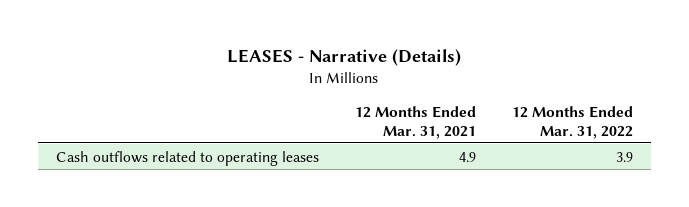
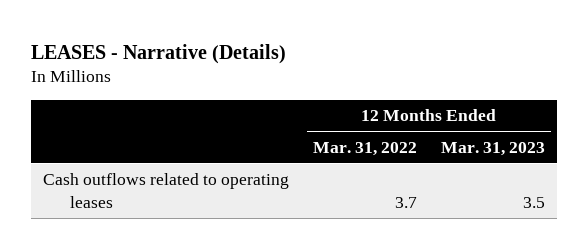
[354,105,476,139] 12 Months Ended Mar. 31, 2021 -> none
none -> [441,141,546,156] Mar. 31, 2023
[615,151,633,162] 3.9 -> [395,197,418,209] 3.7

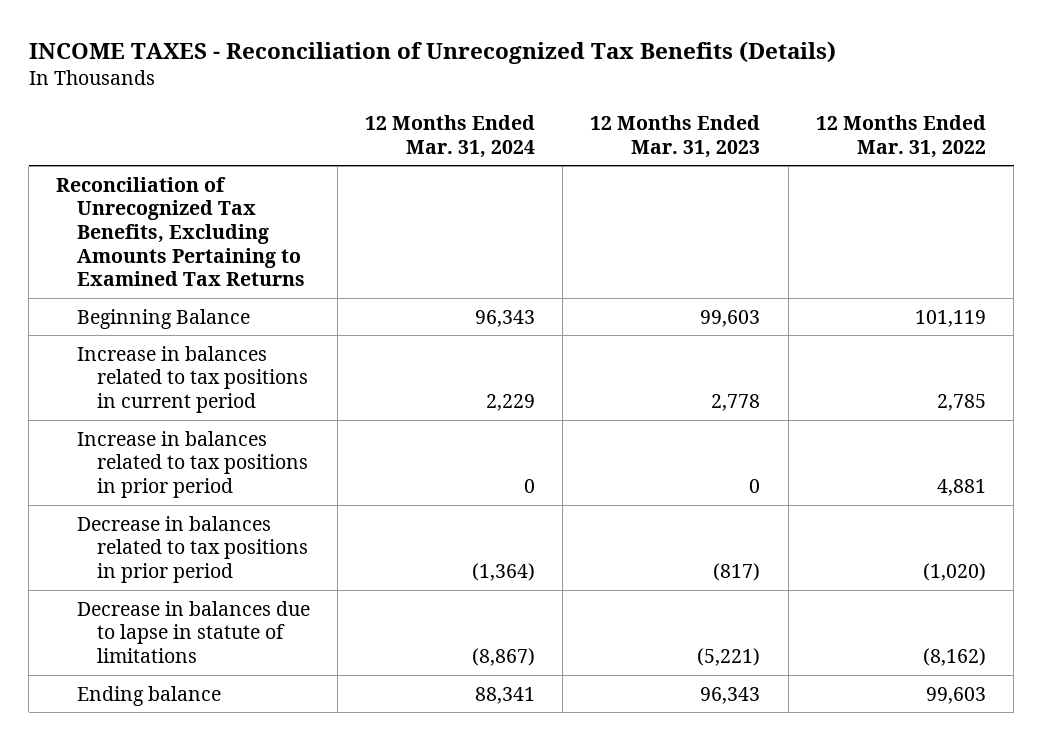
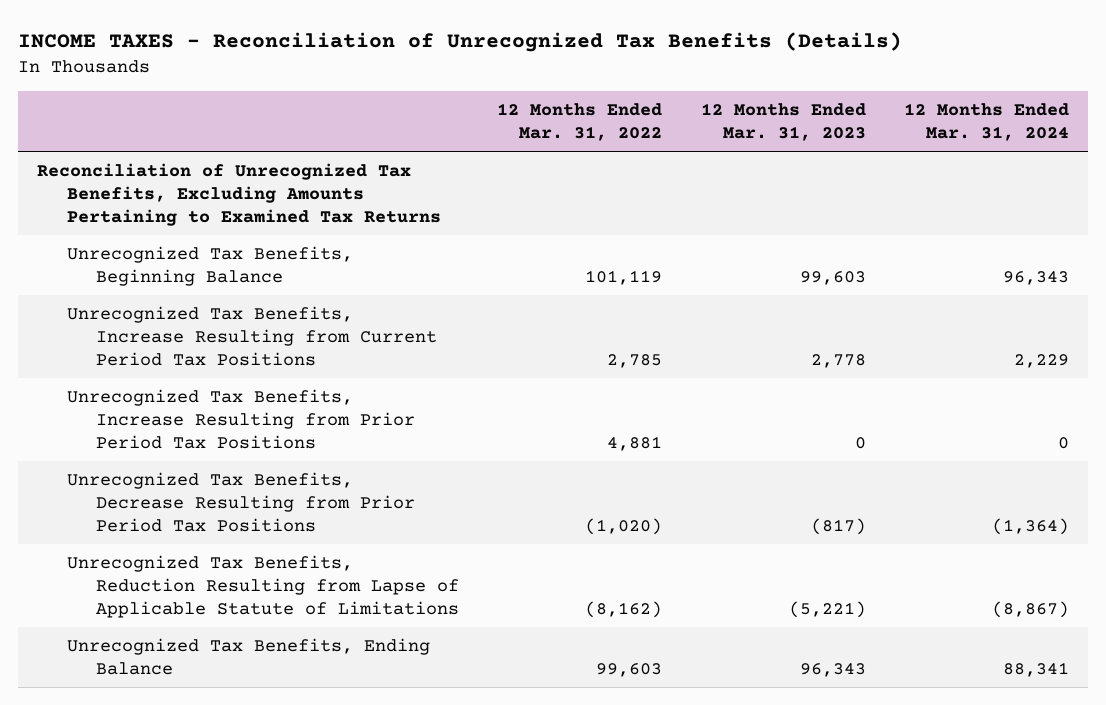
[76,308,250,329] Beginning Balance -> [66,246,353,286] Unrecognized Tax Benefits, Beginning Balance
[76,345,308,413] Increase in balances related to tax positions in current period -> [66,306,438,366] Unrecognized Tax Benefits, Increase Resulting from Current Period Tax Positions
[76,430,308,498] Increase in balances related to tax positions in prior period -> [66,389,416,449] Unrecognized Tax Benefits, Increase Resulting from Prior Period Tax Positions
[76,515,308,583] Decrease in balances related to tax positions in prior period -> [66,472,416,532] Unrecognized Tax Benefits, Decrease Resulting from Prior Period Tax Positions
[76,600,310,663] Decrease in balances due to lapse in statute of limitations -> [66,555,460,618] Unrecognized Tax Benefits, Reduction Resulting from Lapse of Applicable Statute of Limitations
[76,685,221,706] Ending balance -> [66,638,430,675] Unrecognized Tax Benefits, Ending Balance

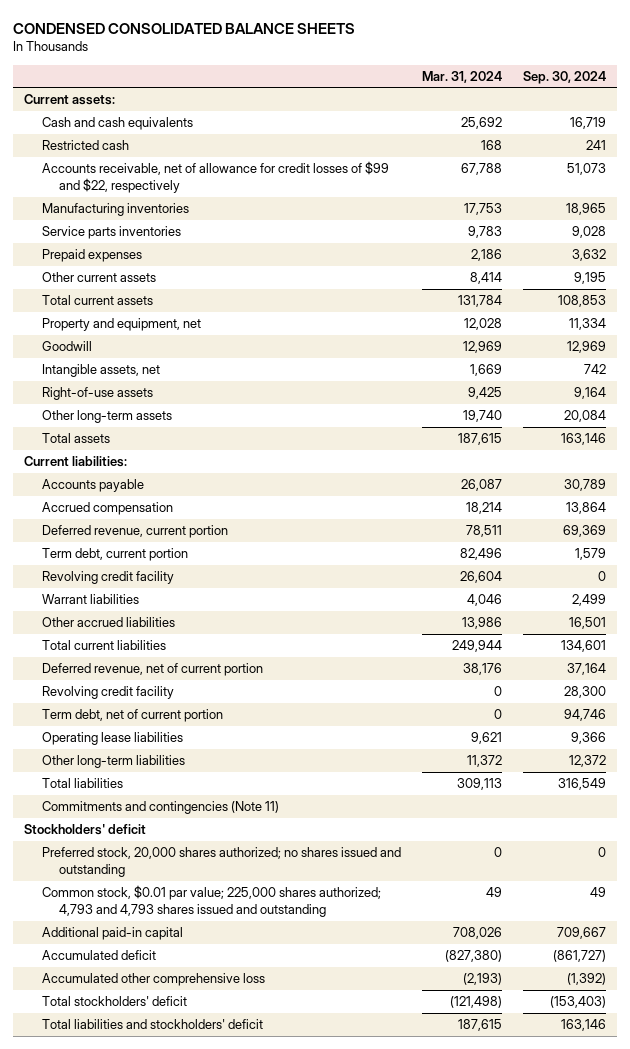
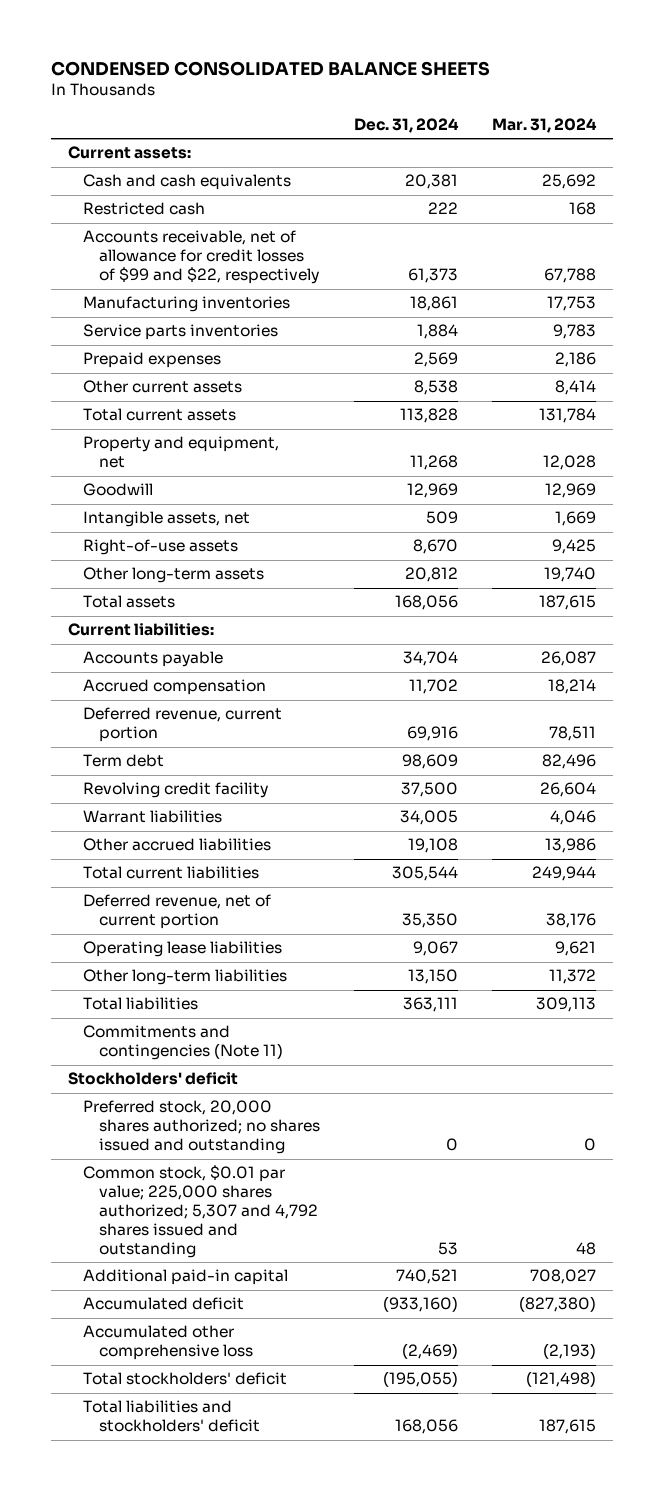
[523,70,607,84] Sep. 30, 2024 -> none
none -> [353,117,459,133] Dec. 31, 2024
[41,548,188,562] Term debt, current portion -> [83,754,165,768] Term debt
[41,686,174,700] Revolving credit facility -> none
[41,709,223,723] Term debt, net of current portion -> none
[41,885,381,918] Common stock, $0.01 par value; 225,000 shares authorized; 4,793 and 4,793 shares issued and outstanding -> [83,1165,318,1259] Common stock, $0.01 par value; 225,000 shares authorized; 5,307 and 4,792 shares issued and outstanding
[485,887,502,898] 49 -> [575,1242,596,1256] 48
[452,927,502,940] 708,026 -> [529,1269,596,1285] 708,027

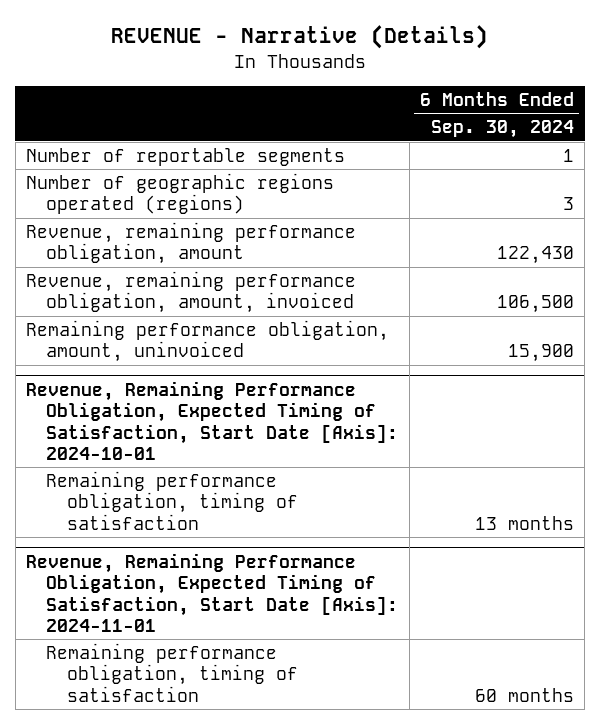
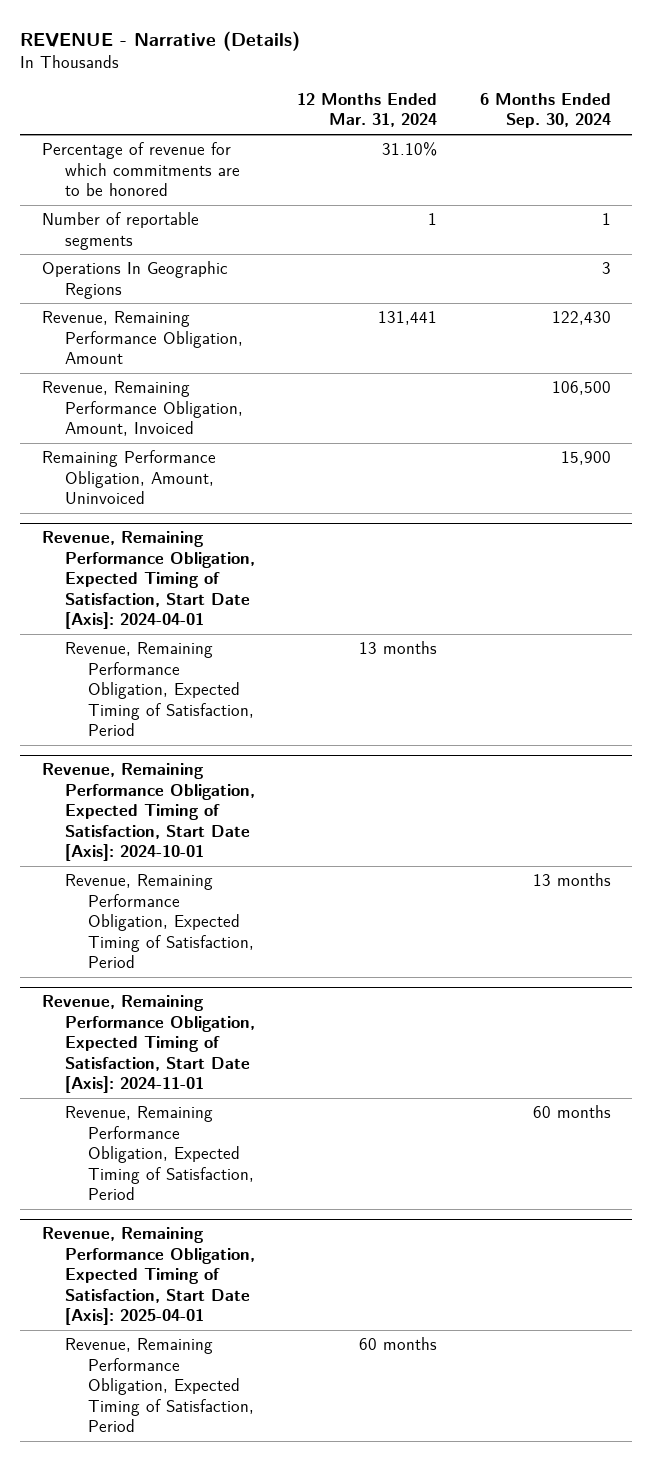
none -> [297,92,438,128] 12 Months Ended Mar. 31, 2024
none -> [41,142,240,197] Percentage of revenue for which commitments are to be honored
[25,172,334,215] Number of geographic regions operated (regions) -> [41,261,228,299] Operations In Geographic Regions
[25,221,356,265] Revenue, remaining performance obligation, amount -> [41,311,243,365] Revenue, Remaining Performance Obligation, Amount
[25,270,356,314] Revenue, remaining performance obligation, amount, invoiced -> [41,381,243,437] Revenue, Remaining Performance Obligation, Amount, Invoiced
[25,319,389,363] Remaining performance obligation, amount, uninvoiced -> [41,450,216,505] Remaining Performance Obligation, Amount, Uninvoiced
none -> [41,531,255,630] Revenue, Remaining Performance Obligation, Expected Timing of Satisfaction, Start Date [Axis]: 2024-04-01
none -> [64,642,254,737] Revenue, Remaining Performance Obligation, Expected Timing of Satisfaction, Period
[46,470,298,530] Remaining performance obligation, timing of satisfaction -> [64,874,254,969] Revenue, Remaining Performance Obligation, Expected Timing of Satisfaction, Period
[46,642,298,702] Remaining performance obligation, timing of satisfaction -> [64,1106,254,1201] Revenue, Remaining Performance Obligation, Expected Timing of Satisfaction, Period
none -> [41,1227,255,1326] Revenue, Remaining Performance Obligation, Expected Timing of Satisfaction, Start Date [Axis]: 2025-04-01
none -> [64,1338,254,1433] Revenue, Remaining Performance Obligation, Expected Timing of Satisfaction, Period

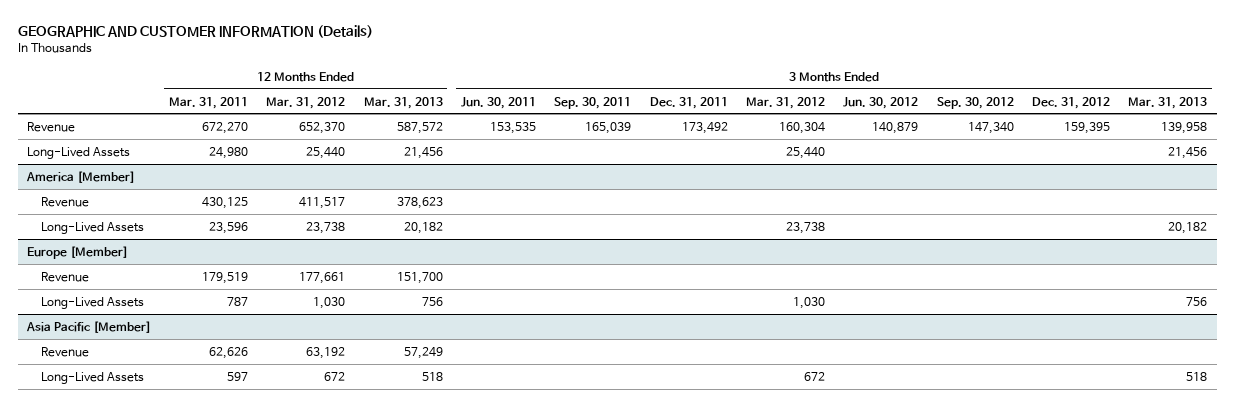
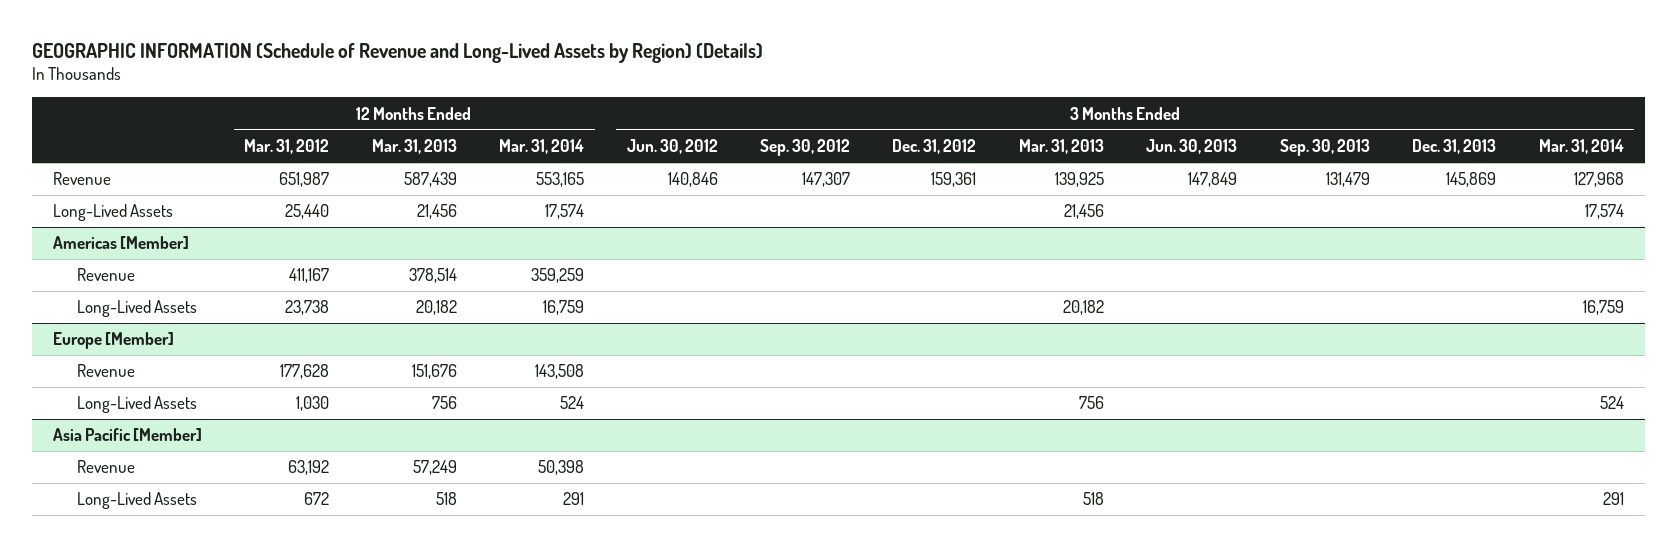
[17,25,373,39] GEOGRAPHIC AND CUSTOMER INFORMATION (Details) -> [31,42,763,63] GEOGRAPHIC INFORMATION (Schedule of Revenue and Long-Lived Assets by Region) (Details)
[169,96,249,109] Mar. 31, 2011 -> none
[461,96,537,109] Jun. 30, 2011 -> none
[554,96,632,109] Sep. 30, 2011 -> none
[649,96,728,109] Dec. 31, 2011 -> none
[746,96,826,109] Mar. 31, 2012 -> none
none -> [499,139,585,155] Mar. 31, 2014
none -> [1146,139,1238,155] Jun. 30, 2013
none -> [1279,139,1370,157] Sep. 30, 2013
none -> [1412,139,1497,155] Dec. 31, 2013
none -> [1538,139,1624,155] Mar. 31, 2014
[299,121,346,134] 652,370 -> [279,172,330,188] 651,987
[396,121,443,134] 587,572 -> [403,172,457,188] 587,439
[872,121,919,134] 140,879 -> [667,172,718,188] 140,846
[967,121,1014,134] 147,340 -> [802,172,851,188] 147,307
[1064,121,1111,134] 159,395 -> [931,172,977,188] 159,361
[1161,121,1208,134] 139,958 -> [1054,172,1104,188] 139,925
[25,170,135,183] America [Member] -> [52,236,189,250] Americas [Member]
[299,196,346,209] 411,517 -> [289,268,330,284] 411,167
[396,196,443,209] 378,623 -> [408,268,457,284] 378,514
[299,271,346,284] 177,661 -> [280,364,330,380] 177,628
[396,271,443,284] 151,700 -> [411,364,457,380] 151,676

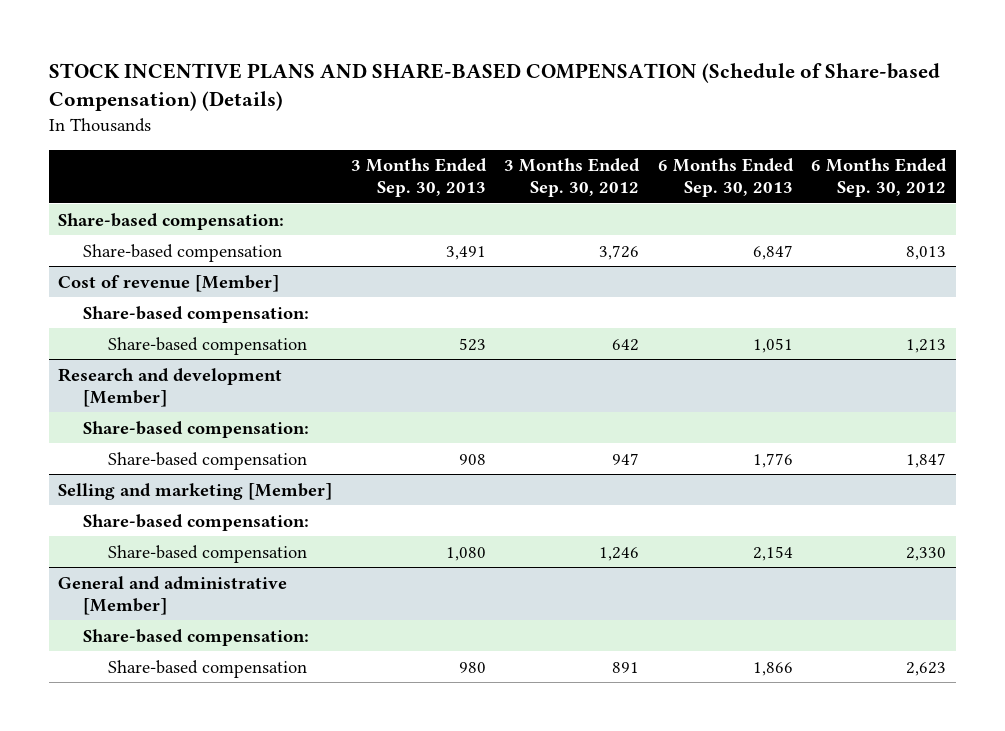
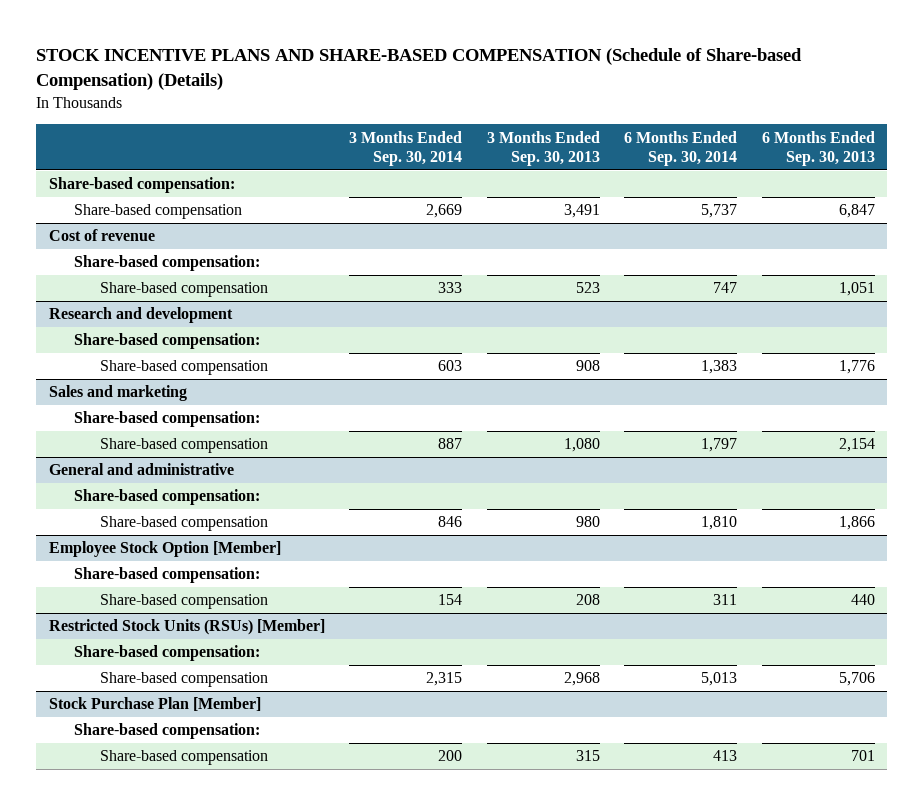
[504,158,641,198] 3 Months Ended Sep. 30, 2012 -> none
[811,158,948,198] 6 Months Ended Sep. 30, 2012 -> none
none -> [349,130,463,167] 3 Months Ended Sep. 30, 2014
none -> [624,130,738,167] 6 Months Ended Sep. 30, 2014
[58,274,280,292] Cost of revenue [Member] -> [48,229,155,242] Cost of revenue
[58,367,283,407] Research and development [Member] -> [48,307,233,324] Research and development
[58,482,333,500] Selling and marketing [Member] -> none
none -> [48,385,187,402] Sales and marketing
[58,575,288,615] General and administrative [Member] -> [48,463,234,476] General and administrative
none -> [48,541,281,558] Employee Stock Option [Member]
none -> [74,567,261,584] Share-based compensation:
none -> [99,594,268,610] Share-based compensation
none -> [48,619,325,636] Restricted Stock Units (RSUs) [Member]
none -> [74,645,261,662] Share-based compensation:
none -> [99,672,268,688] Share-based compensation
none -> [48,697,261,712] Stock Purchase Plan [Member]
none -> [74,723,261,740] Share-based compensation:
none -> [99,750,268,766] Share-based compensation

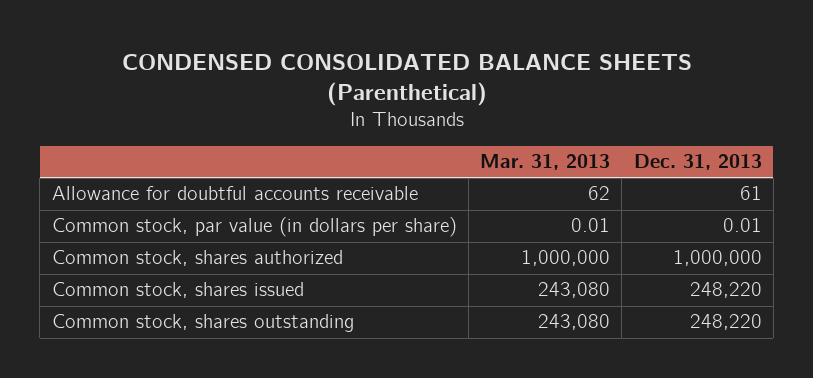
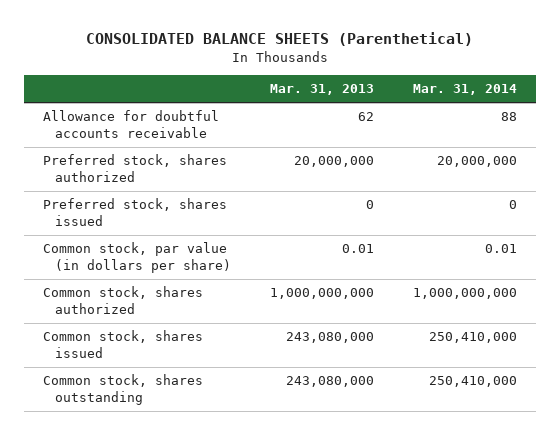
[121,53,692,106] CONDENSED CONSOLIDATED BALANCE SHEETS (Parenthetical) -> [86,32,474,47] CONSOLIDATED BALANCE SHEETS (Parenthetical)
[633,153,762,170] Dec. 31, 2013 -> none
none -> [412,84,517,96] Mar. 31, 2014
none -> [43,154,228,183] Preferred stock, shares authorized
none -> [43,198,228,227] Preferred stock, shares issued
[521,250,611,267] 1,000,000 -> [269,288,374,300] 1,000,000,000
[538,282,611,299] 243,080 -> [285,332,374,344] 243,080,000
[538,314,611,331] 243,080 -> [285,376,374,388] 243,080,000

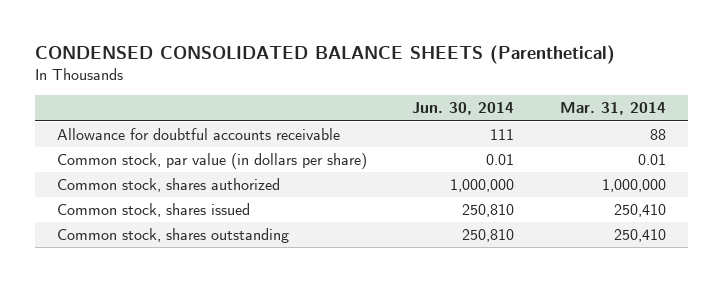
[86,32,474,47] CONSOLIDATED BALANCE SHEETS (Parenthetical) -> [34,44,615,64] CONDENSED CONSOLIDATED BALANCE SHEETS (Parenthetical)
[269,84,374,96] Mar. 31, 2013 -> none
none -> [412,102,515,116] Jun. 30, 2014
[43,154,228,183] Preferred stock, shares authorized -> none
[43,198,228,227] Preferred stock, shares issued -> none
[412,288,517,300] 1,000,000,000 -> [601,179,666,193] 1,000,000
[428,332,517,344] 250,410,000 -> [613,204,666,218] 250,410
[428,376,517,388] 250,410,000 -> [613,229,666,243] 250,410

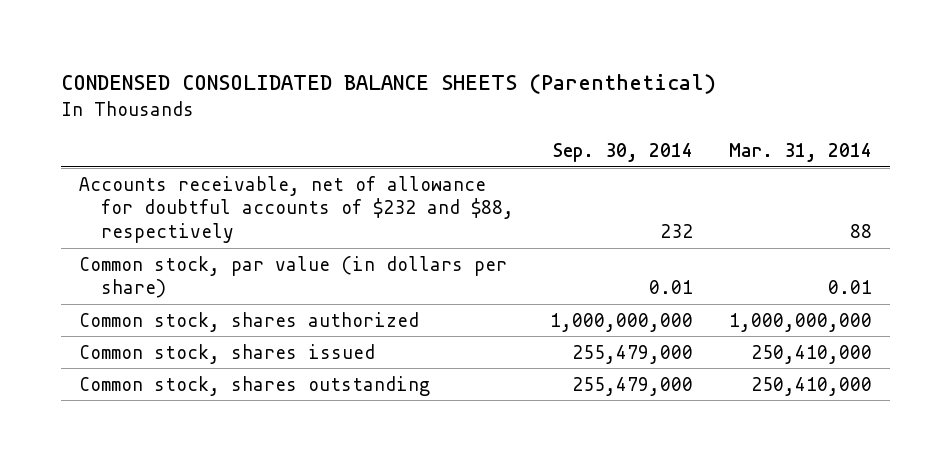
[412,102,515,116] Jun. 30, 2014 -> none
none -> [553,143,694,163] Sep. 30, 2014
[57,128,341,141] Allowance for doubtful accounts receivable -> [79,175,515,244] Accounts receivable, net of allowance for doubtful accounts of $232 and $88, respectively
[601,179,666,193] 1,000,000 -> [729,312,873,332] 1,000,000,000
[613,204,666,218] 250,410 -> [751,344,873,364] 250,410,000
[613,229,666,243] 250,410 -> [751,376,873,396] 250,410,000

